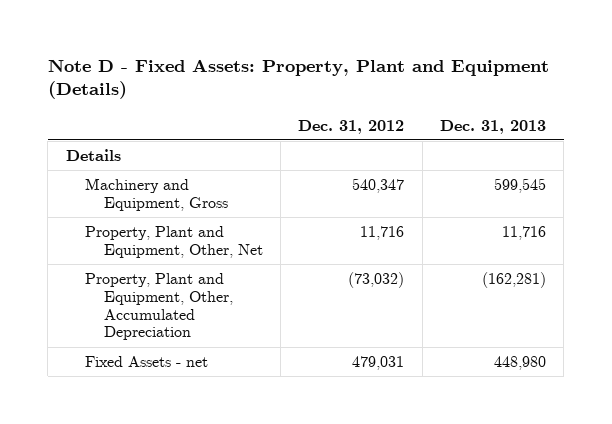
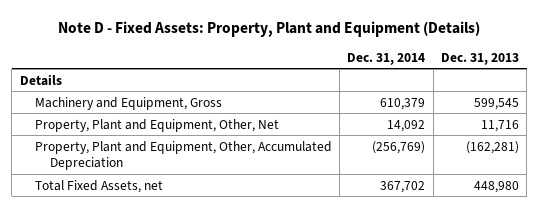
[298,119,405,134] Dec. 31, 2012 -> none
none -> [347,52,426,65] Dec. 31, 2014
[84,355,208,367] Fixed Assets - net -> [34,179,163,193] Total Fixed Assets, net

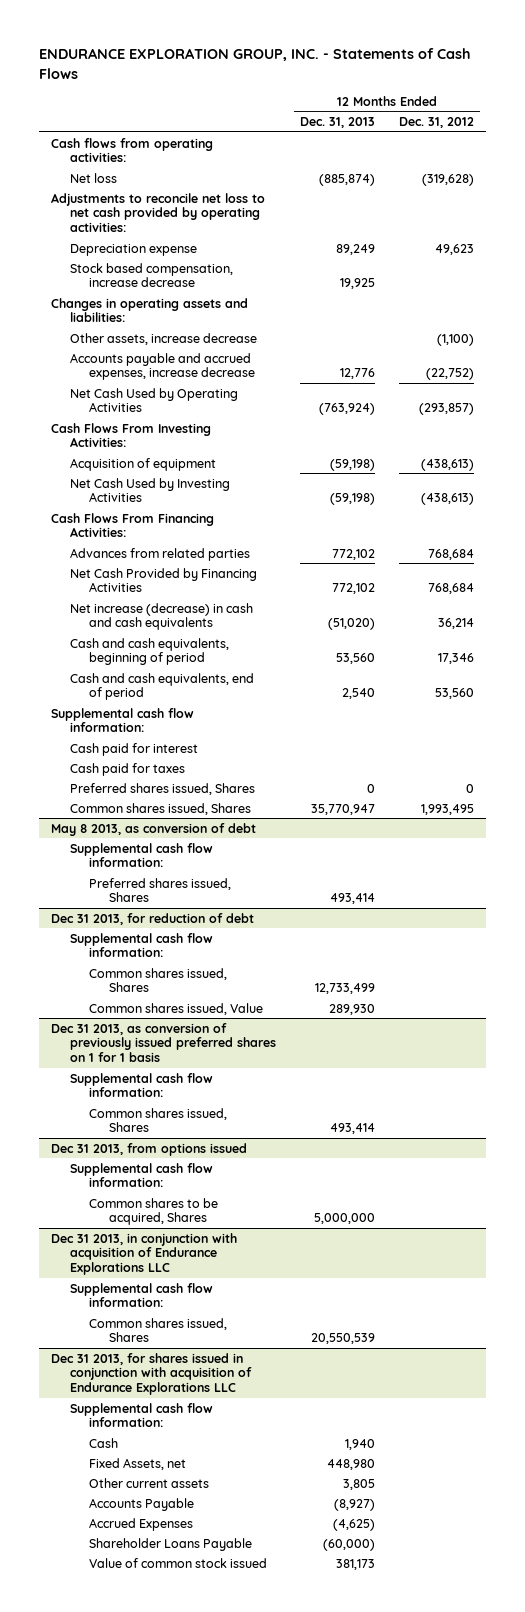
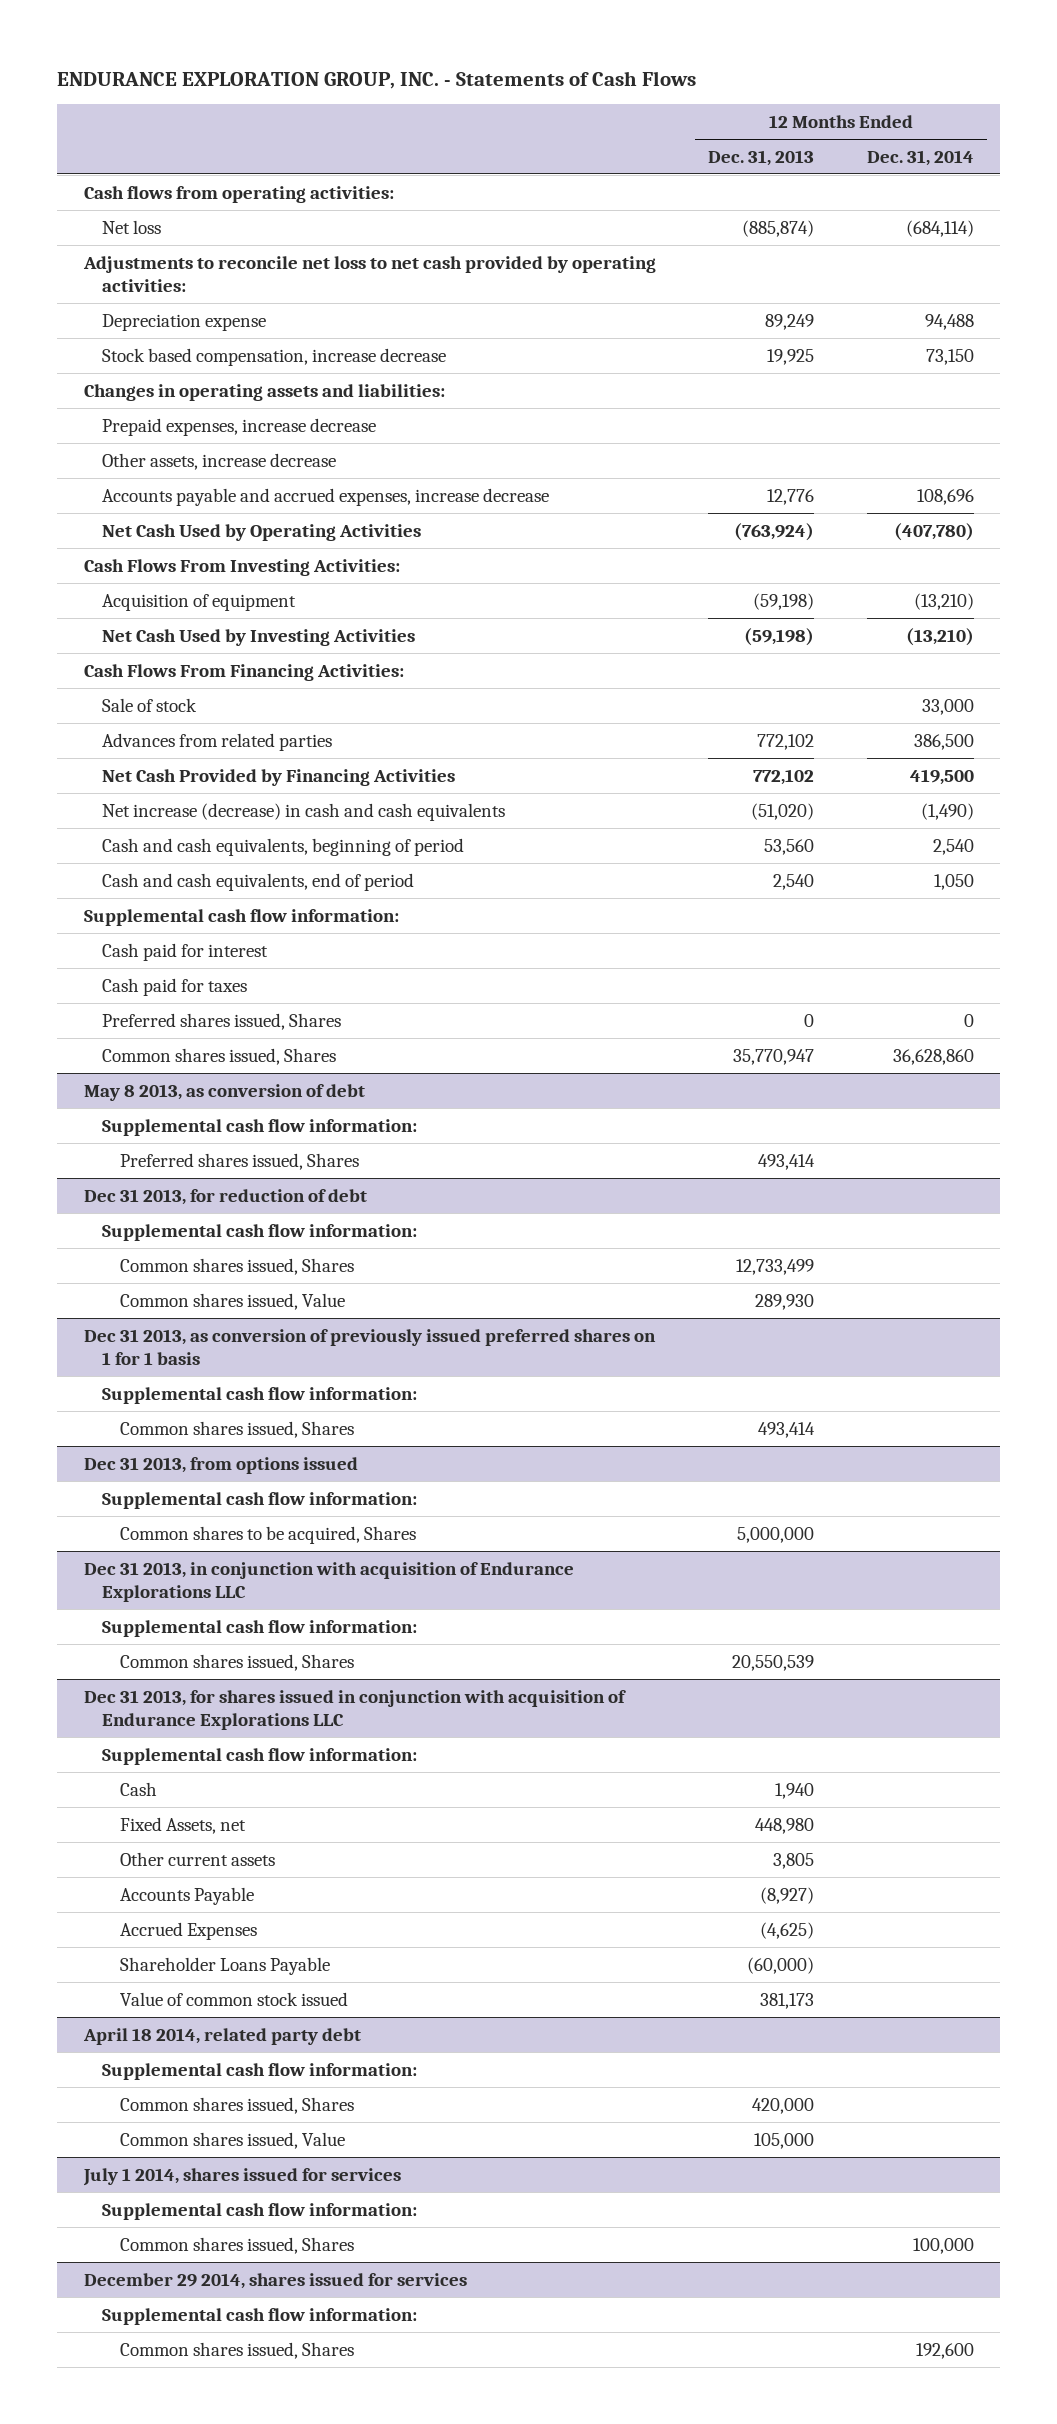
[398,116,474,128] Dec. 31, 2012 -> none
none -> [866,149,974,166] Dec. 31, 2014
none -> [101,417,376,436] Prepaid expenses, increase decrease
none -> [101,697,197,712] Sale of stock
none -> [82,2027,361,2045] April 18 2014, related party debt
none -> [101,2062,417,2080] Supplemental cash flow information:
none -> [120,2096,355,2114] Common shares issued, Shares
none -> [120,2131,346,2149] Common shares issued, Value
none -> [82,2167,401,2186] July 1 2014, shares issued for services
none -> [101,2202,417,2220] Supplemental cash flow information:
none -> [120,2236,355,2254] Common shares issued, Shares
none -> [83,2272,467,2289] December 29 2014, shares issued for services
none -> [101,2307,417,2325] Supplemental cash flow information:
none -> [120,2341,355,2359] Common shares issued, Shares

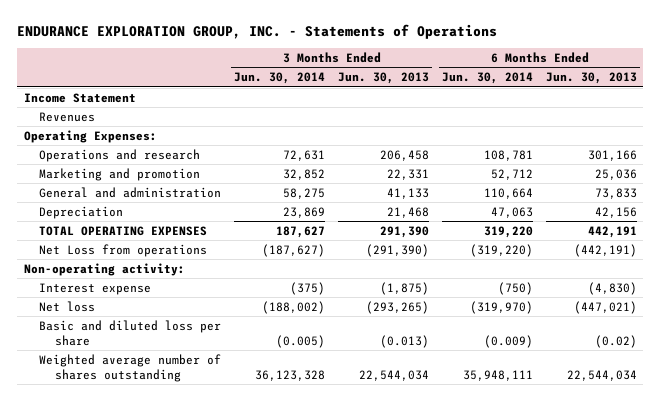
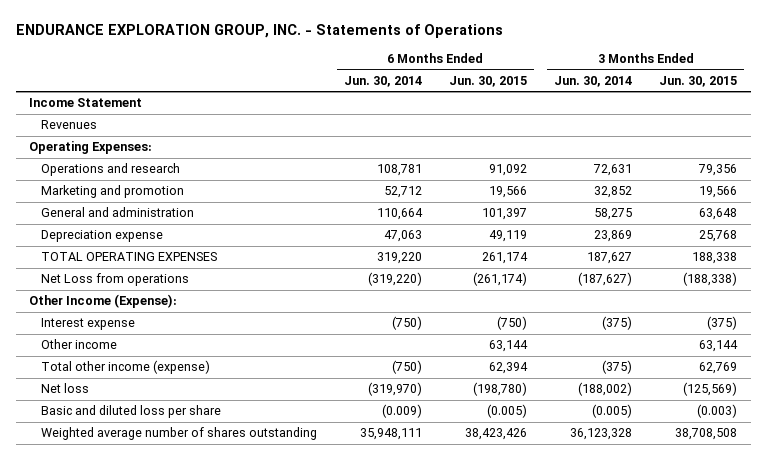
[338,72,430,85] Jun. 30, 2013 -> none
[545,72,637,85] Jun. 30, 2013 -> none
none -> [448,75,527,87] Jun. 30, 2015
none -> [659,75,738,87] Jun. 30, 2015
[39,205,124,219] Depreciation -> [40,230,163,243] Depreciation expense
[23,262,185,276] Non-operating activity: -> none
none -> [29,294,178,309] Other Income (Expense):
none -> [40,339,117,350] Other income
none -> [40,360,210,375] Total other income (expense)

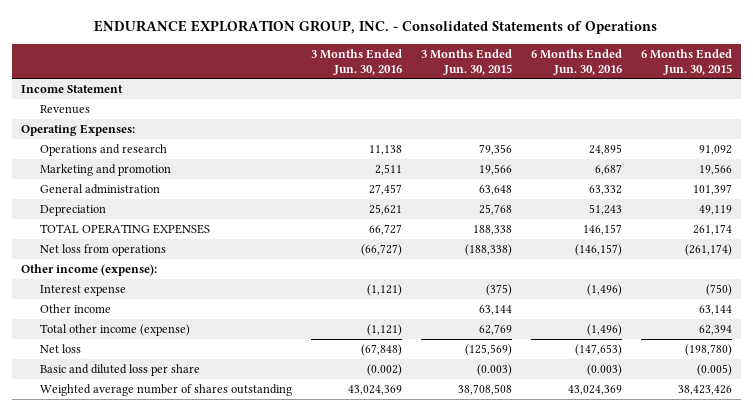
[15,24,503,39] ENDURANCE EXPLORATION GROUP, INC. - Statements of Operations -> [94,20,658,35] ENDURANCE EXPLORATION GROUP, INC. - Consolidated Statements of Operations
[343,75,422,87] Jun. 30, 2014 -> none
[554,75,633,87] Jun. 30, 2014 -> none
none -> [311,49,403,75] 3 Months Ended Jun. 30, 2016
none -> [530,49,622,75] 6 Months Ended Jun. 30, 2016
[40,207,194,218] General and administration -> [40,184,161,195] General administration
[40,230,163,243] Depreciation expense -> [40,205,107,217] Depreciation
[40,273,189,287] Net Loss from operations -> [40,244,167,257] Net loss from operations
[29,294,178,309] Other Income (Expense): -> [21,264,158,277] Other income (expense):

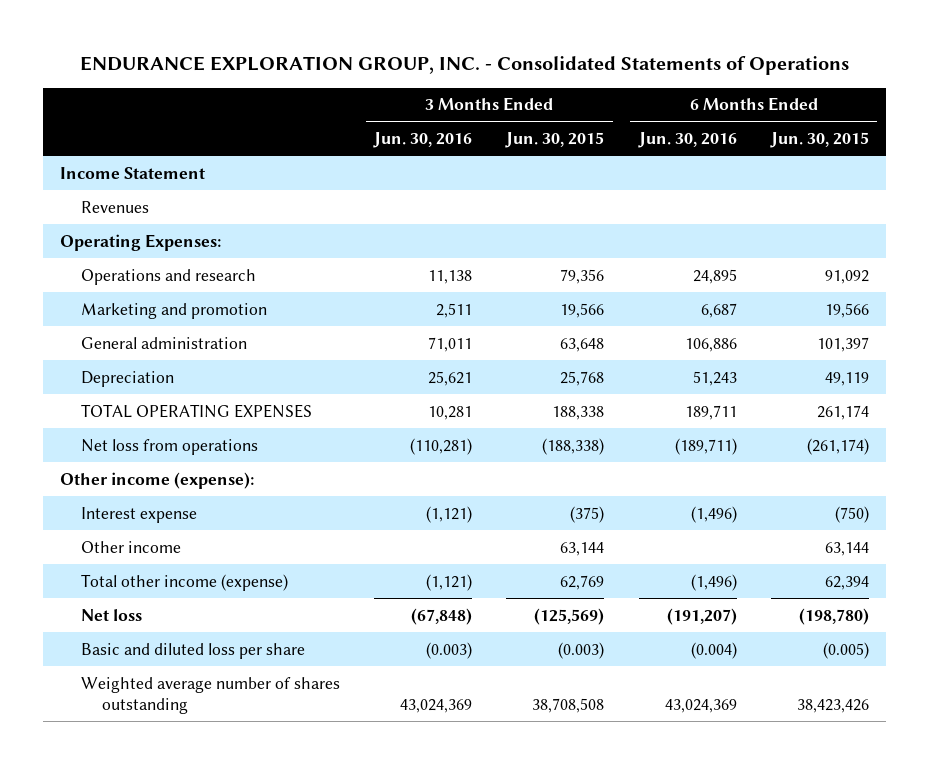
[369,184,403,196] 27,457 -> [428,336,473,352] 71,011
[588,185,622,196] 63,332 -> [684,337,737,352] 106,886
[369,224,403,236] 66,727 -> [428,405,473,420] 10,281
[582,224,622,236] 146,157 -> [684,404,737,420] 189,711
[361,244,403,257] (66,727) -> [410,437,473,455] (110,281)
[574,244,622,257] (146,157) -> [674,437,737,455] (189,711)
[574,344,622,357] (147,653) -> [666,607,737,625] (191,207)
[367,364,403,377] (0.002) -> [426,641,473,659] (0.003)
[586,364,622,377] (0.003) -> [690,641,737,659] (0.004)

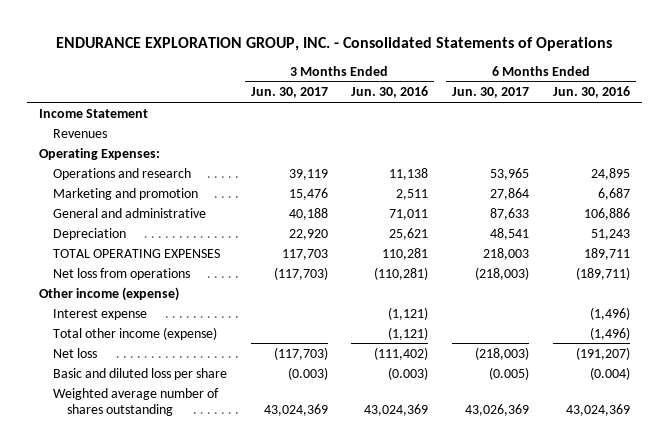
[505,132,605,149] Jun. 30, 2015 -> none
[769,132,869,149] Jun. 30, 2015 -> none
none -> [250,87,328,99] Jun. 30, 2017
none -> [452,87,530,99] Jun. 30, 2017
[81,336,248,349] General administration -> [52,207,206,218] General and administrative
[428,405,473,420] 10,281 -> [382,247,429,260] 110,281
[60,471,255,489] Other income (expense): -> [38,286,179,301] Other income (expense)
[81,540,182,553] Other income -> none
[411,607,473,625] (67,848) -> [374,346,429,360] (111,402)

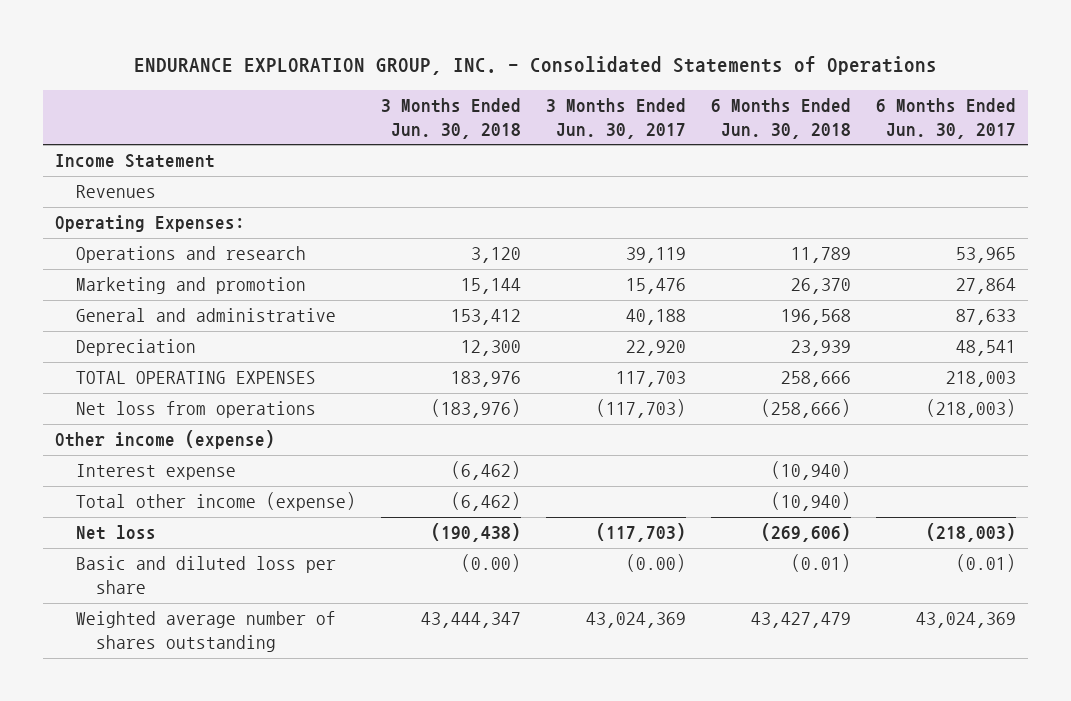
[351,86,429,99] Jun. 30, 2016 -> none
[553,86,631,99] Jun. 30, 2016 -> none
none -> [380,98,521,139] 3 Months Ended Jun. 30, 2018
none -> [710,98,851,139] 6 Months Ended Jun. 30, 2018
[287,366,328,380] (0.003) -> [625,554,686,573] (0.00)
[489,366,530,380] (0.005) -> [955,554,1016,573] (0.01)
[465,404,530,417] 43,026,369 -> [915,612,1016,629] 43,024,369

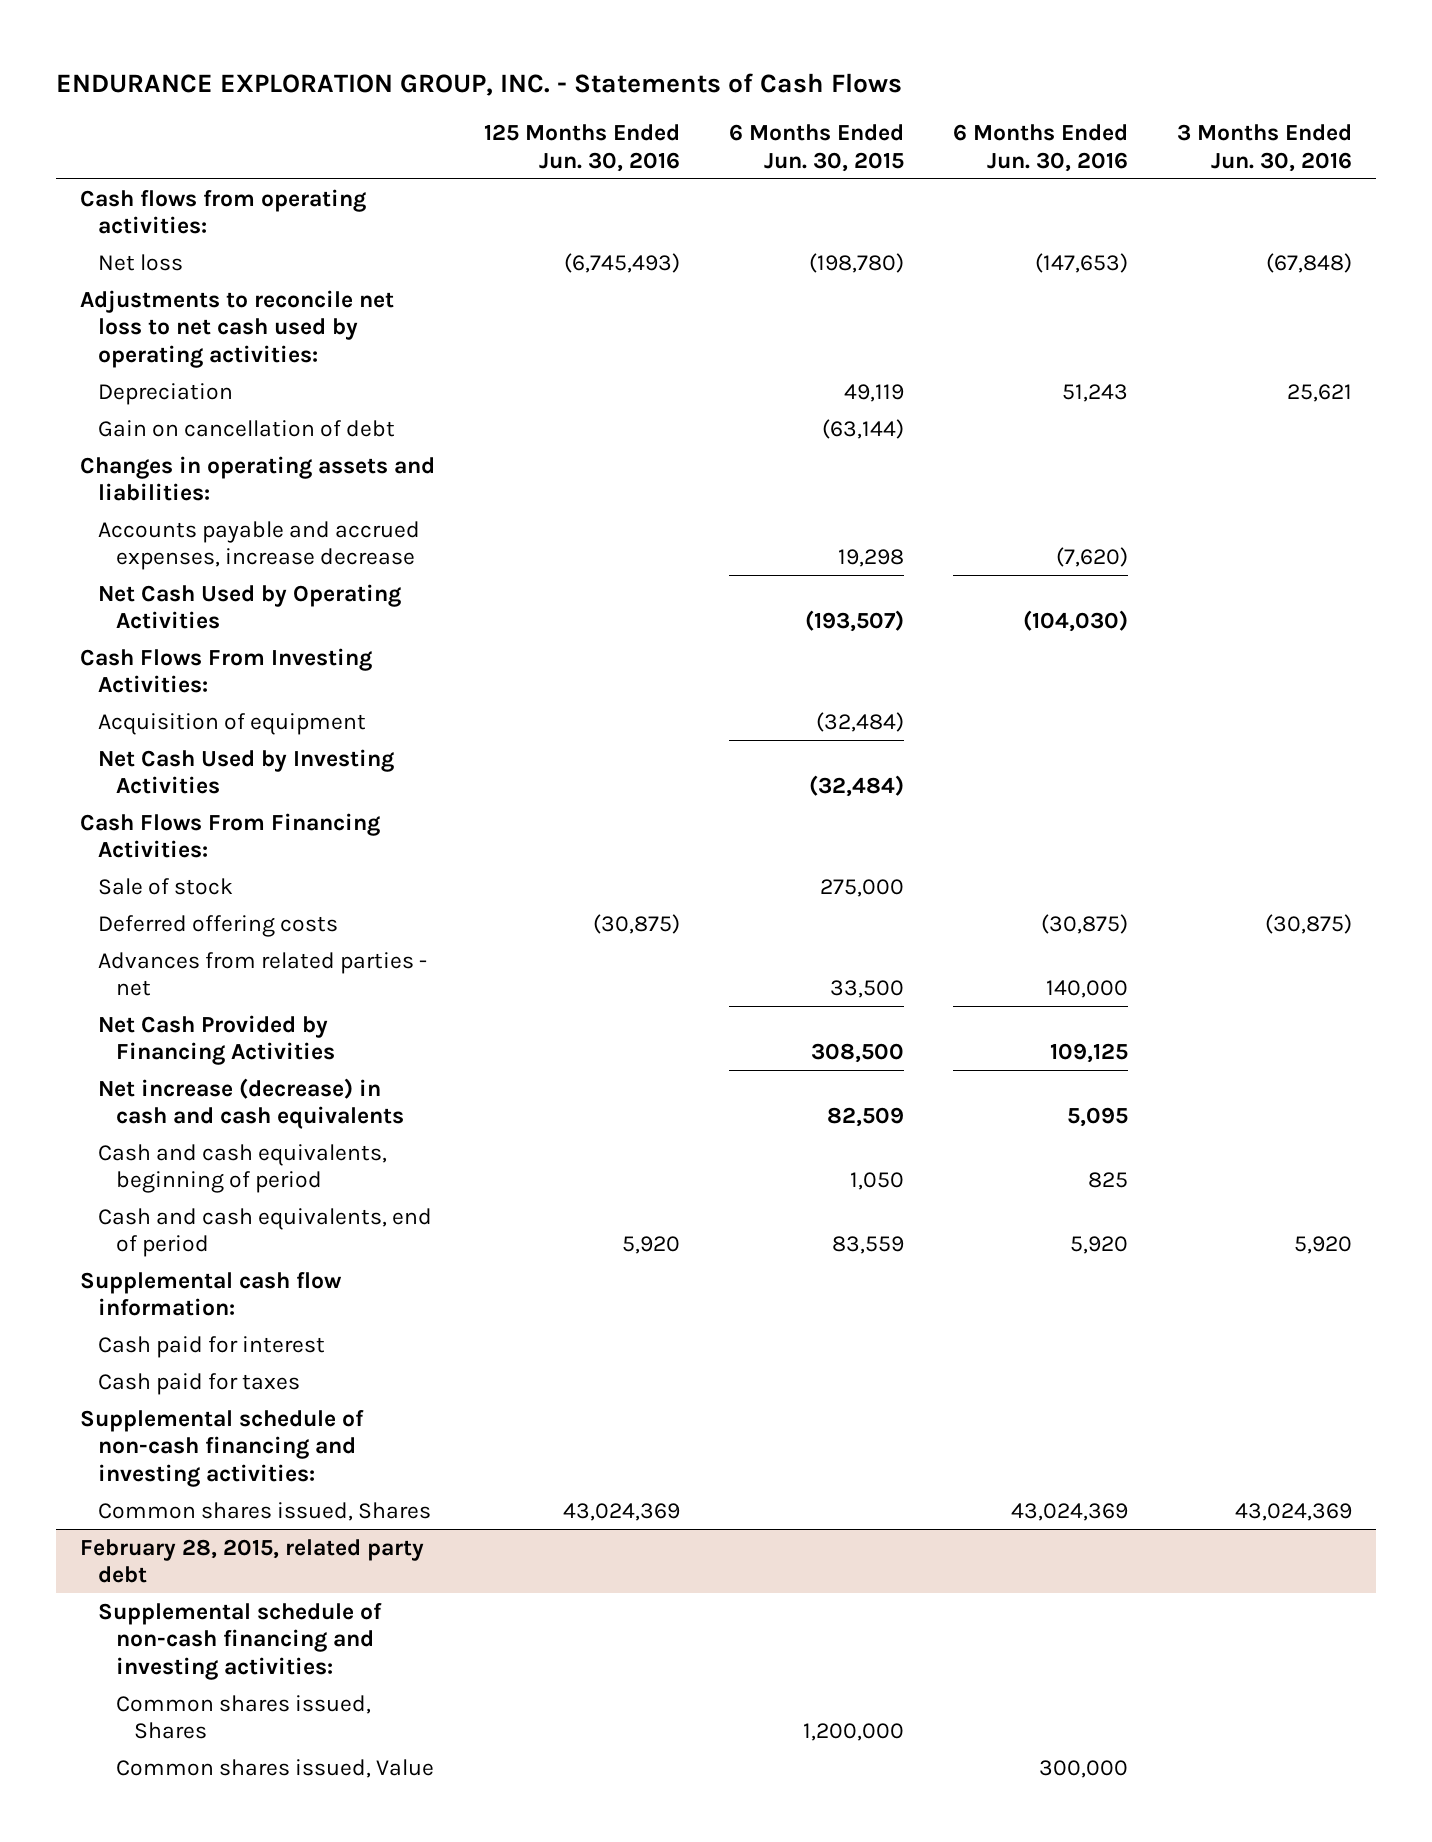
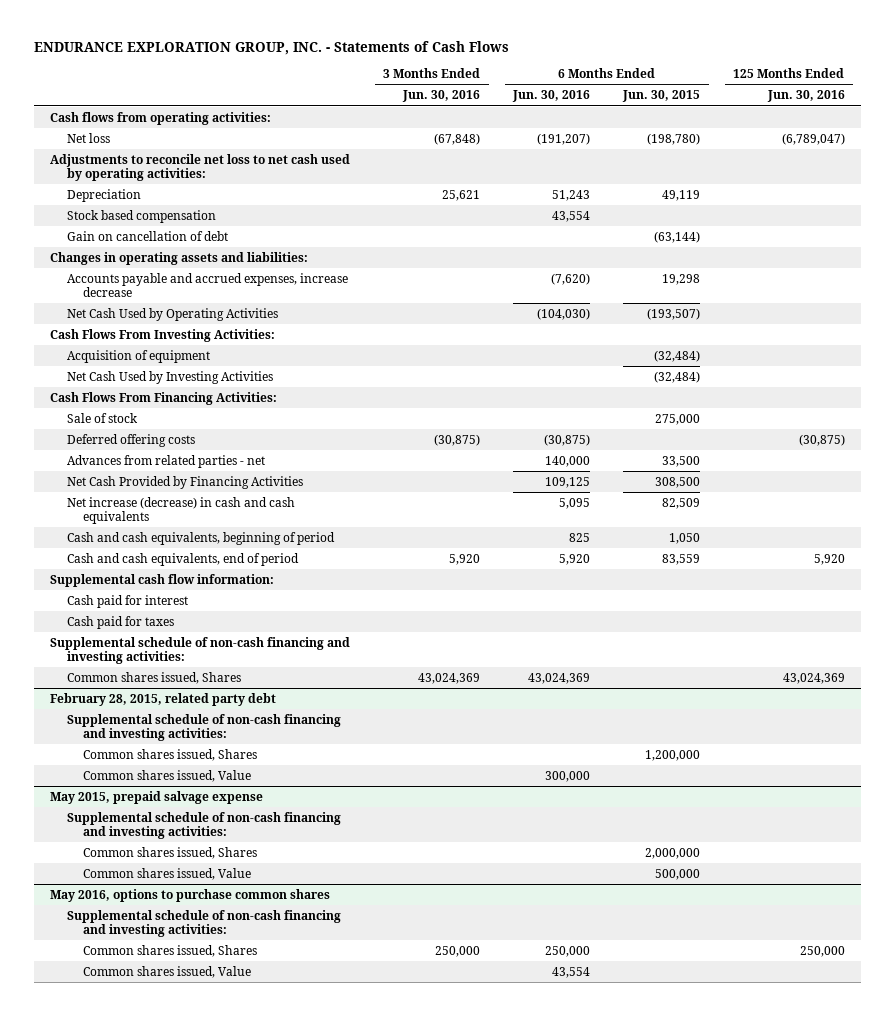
[564,252,681,273] (6,745,493) -> [781,132,845,145] (6,789,047)
[1035,252,1129,273] (147,653) -> [537,132,591,145] (191,207)
none -> [66,209,216,223] Stock based compensation
none -> [50,790,264,804] May 2015, prepaid salvage expense
none -> [66,811,341,839] Supplemental schedule of non-cash financing and investing activities:
none -> [83,846,258,859] Common shares issued, Shares
none -> [83,867,252,880] Common shares issued, Value
none -> [50,888,331,902] May 2016, options to purchase common shares
none -> [66,909,341,937] Supplemental schedule of non-cash financing and investing activities:
none -> [83,944,258,957] Common shares issued, Shares
none -> [83,965,252,978] Common shares issued, Value

